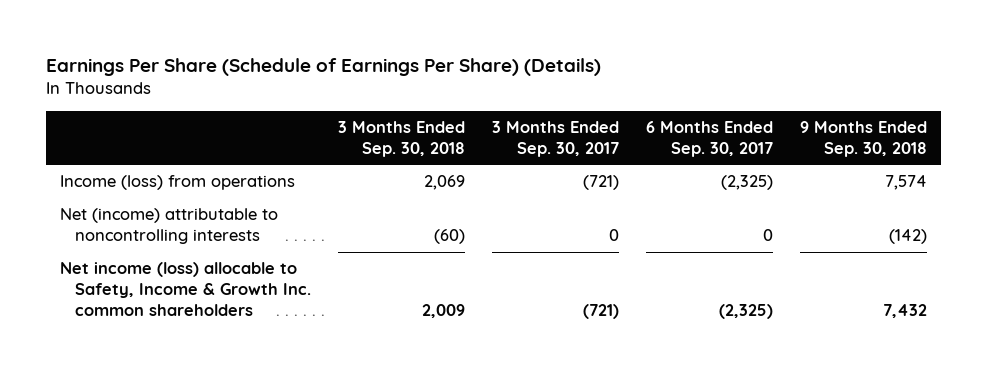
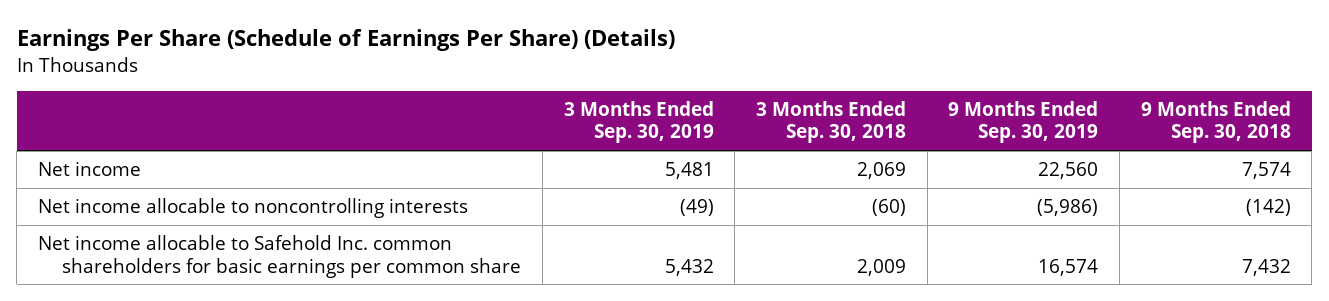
[492,121,620,157] 3 Months Ended Sep. 30, 2017 -> none
[646,121,774,157] 6 Months Ended Sep. 30, 2017 -> none
none -> [563,101,714,144] 3 Months Ended Sep. 30, 2019
none -> [948,101,1099,144] 9 Months Ended Sep. 30, 2019
[59,175,295,191] Income (loss) from operations -> [37,161,141,177] Net income
[59,208,278,245] Net (income) attributable to noncontrolling interests -> [37,198,468,219] Net income allocable to noncontrolling interests
[59,262,312,316] Net income (loss) allocable to Safety, Income & Growth Inc. common shareholders -> [37,235,522,278] Net income allocable to Safehold Inc. common shareholders for basic earnings per common share

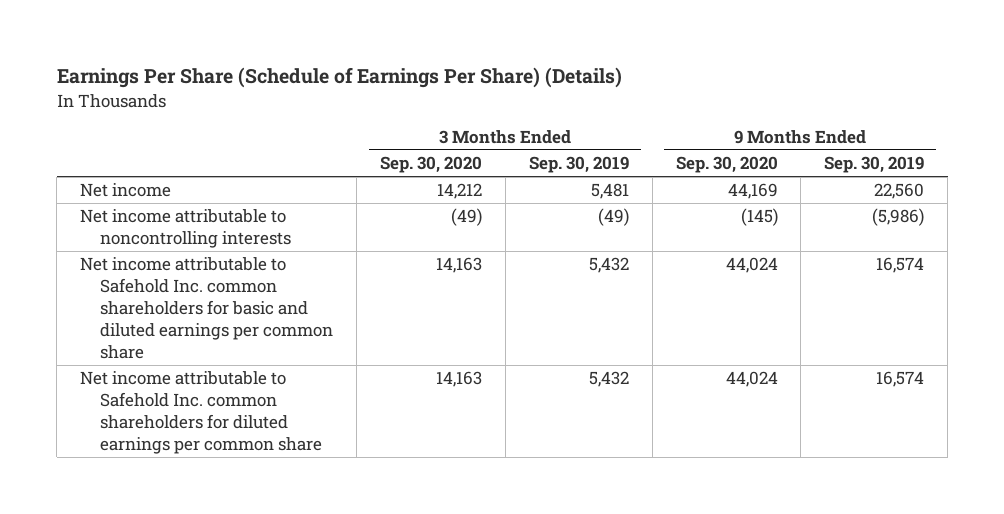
[755,101,906,144] 3 Months Ended Sep. 30, 2018 -> none
[1140,101,1291,144] 9 Months Ended Sep. 30, 2018 -> none
none -> [380,156,483,174] Sep. 30, 2020
none -> [675,156,778,174] Sep. 30, 2020
[37,198,468,219] Net income allocable to noncontrolling interests -> [80,209,292,249] Net income attributable to noncontrolling interests
[37,235,522,278] Net income allocable to Safehold Inc. common shareholders for basic earnings per common share -> [80,257,334,360] Net income attributable to Safehold Inc. common shareholders for basic and diluted earnings per common share
none -> [80,371,323,455] Net income attributable to Safehold Inc. common shareholders for diluted earnings per common share

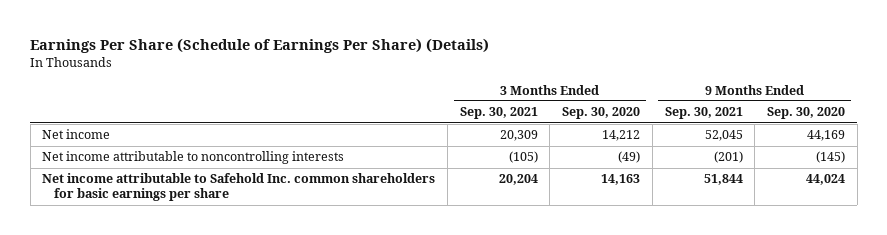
[528,156,629,174] Sep. 30, 2019 -> none
[824,156,925,174] Sep. 30, 2019 -> none
none -> [459,107,538,120] Sep. 30, 2021
none -> [664,107,743,120] Sep. 30, 2021
[80,371,323,455] Net income attributable to Safehold Inc. common shareholders for diluted earnings per common share -> none
[80,257,334,360] Net income attributable to Safehold Inc. common shareholders for basic and diluted earnings per common share -> [42,173,436,202] Net income attributable to Safehold Inc. common shareholders for basic earnings per share

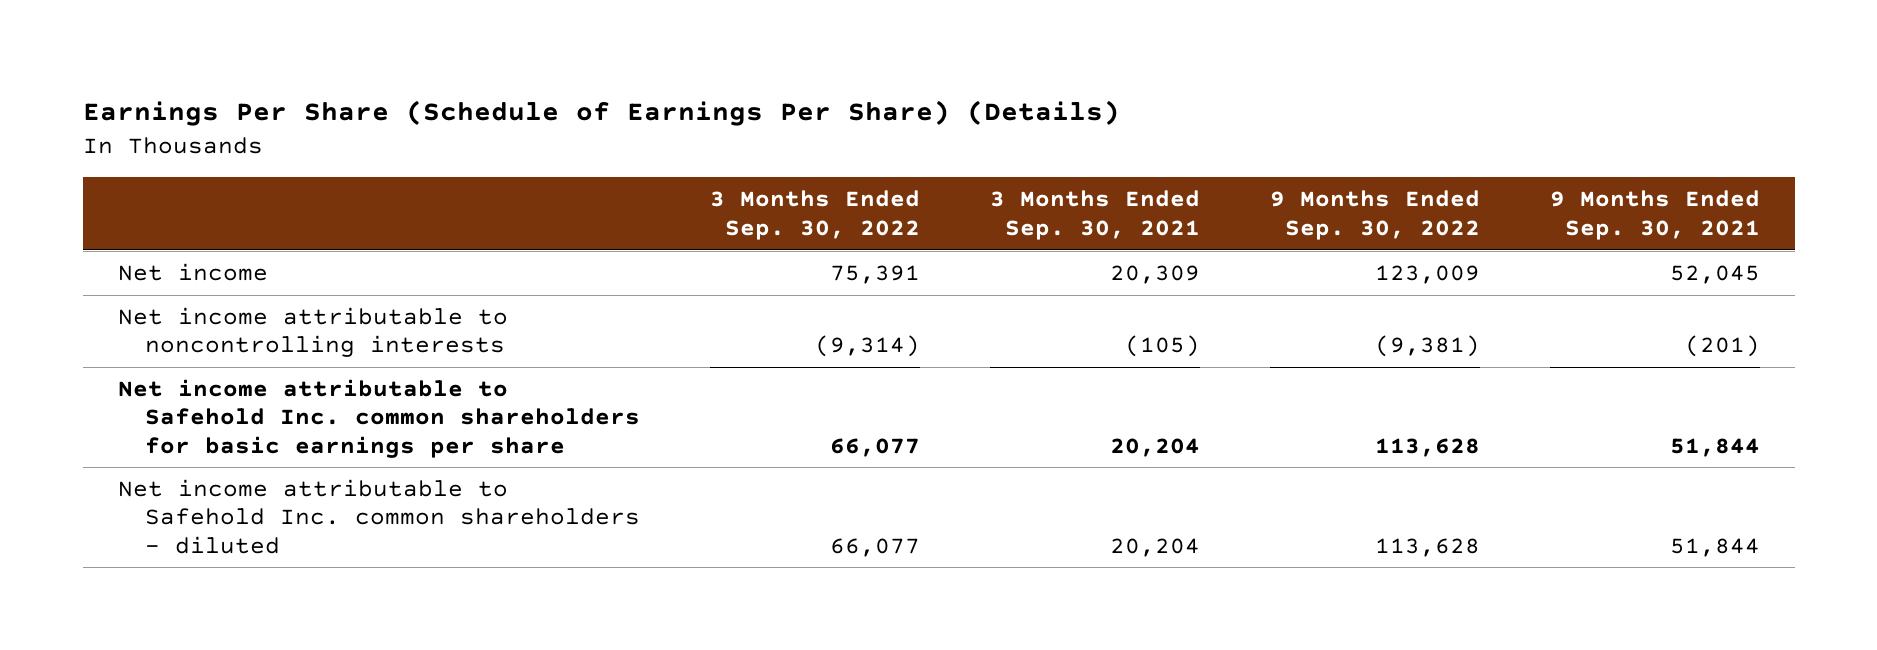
[562,107,641,120] Sep. 30, 2020 -> none
[767,107,846,120] Sep. 30, 2020 -> none
none -> [710,190,921,240] 3 Months Ended Sep. 30, 2022
none -> [1269,190,1480,240] 9 Months Ended Sep. 30, 2022
none -> [117,479,641,554] Net income attributable to Safehold Inc. common shareholders - diluted

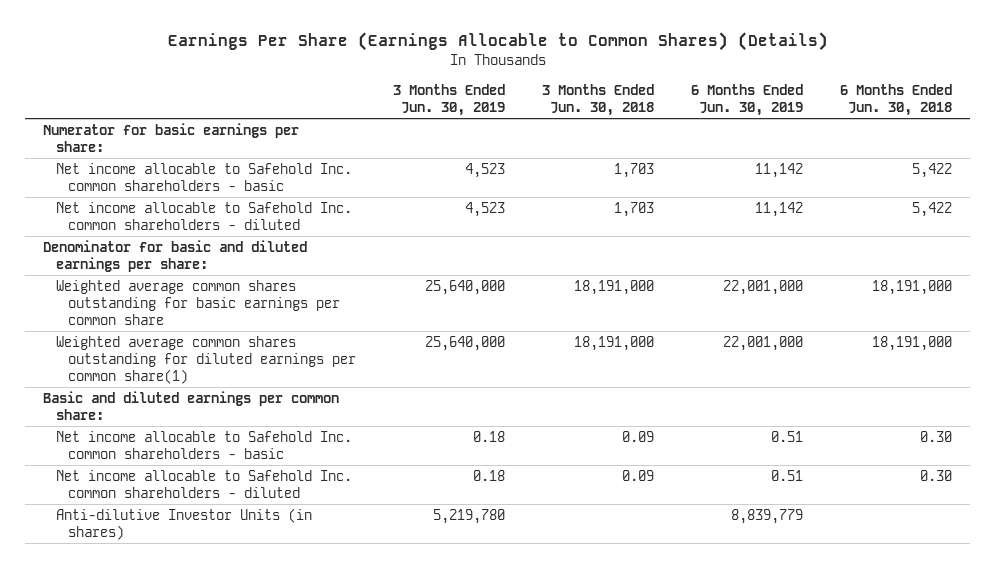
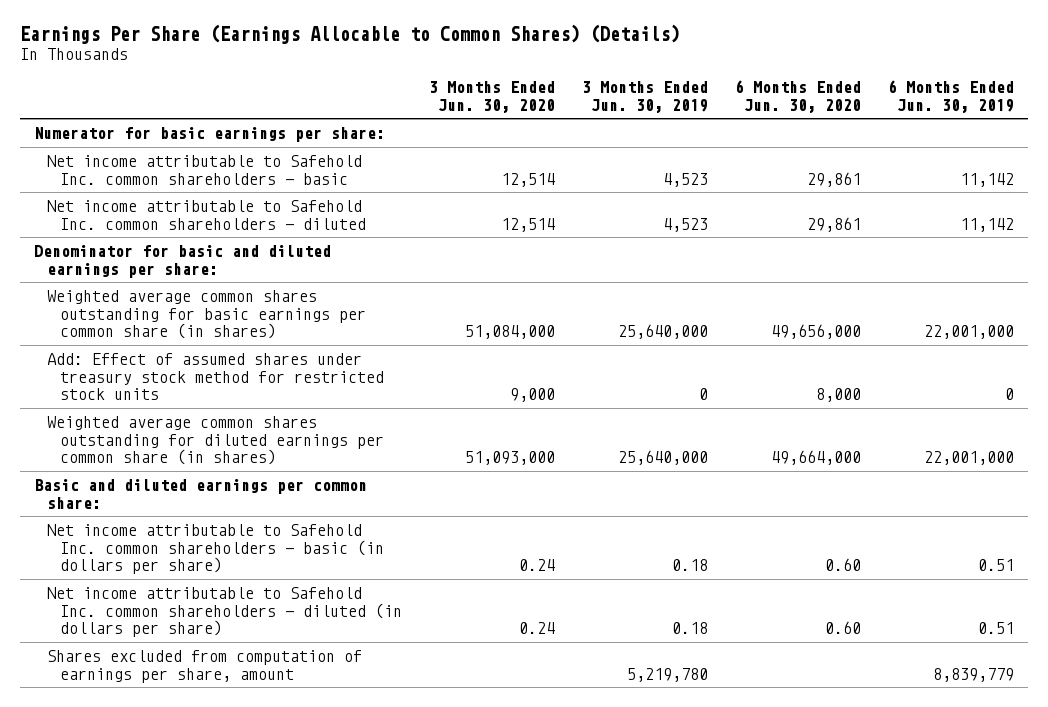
[541,83,654,116] 3 Months Ended Jun. 30, 2018 -> none
[839,83,952,116] 6 Months Ended Jun. 30, 2018 -> none
none -> [429,81,556,113] 3 Months Ended Jun. 30, 2020
none -> [735,80,862,113] 6 Months Ended Jun. 30, 2020
[55,163,352,191] Net income allocable to Safehold Inc. common shareholders - basic -> [46,155,362,185] Net income attributable to Safehold Inc. common shareholders - basic
[55,202,352,230] Net income allocable to Safehold Inc. common shareholders - diluted -> [46,200,367,230] Net income attributable to Safehold Inc. common shareholders - diluted
[55,280,341,325] Weighted average common shares outstanding for basic earnings per common share -> [46,290,367,340] Weighted average common shares outstanding for basic earnings per common share (in shares)
none -> [46,353,385,401] Add: Effect of assumed shares under treasury stock method for restricted stock units
[55,336,357,384] Weighted average common shares outstanding for diluted earnings per common share(1) -> [46,416,385,466] Weighted average common shares outstanding for diluted earnings per common share (in shares)
[55,431,352,459] Net income allocable to Safehold Inc. common shareholders - basic -> [46,524,385,575] Net income attributable to Safehold Inc. common shareholders - basic (in dollars per share)
[55,470,352,498] Net income allocable to Safehold Inc. common shareholders - diluted -> [46,587,403,638] Net income attributable to Safehold Inc. common shareholders - diluted (in dollars per share)
[55,508,312,540] Anti-dilutive Investor Units (in shares) -> [46,650,362,683] Shares excluded from computation of earnings per share, amount

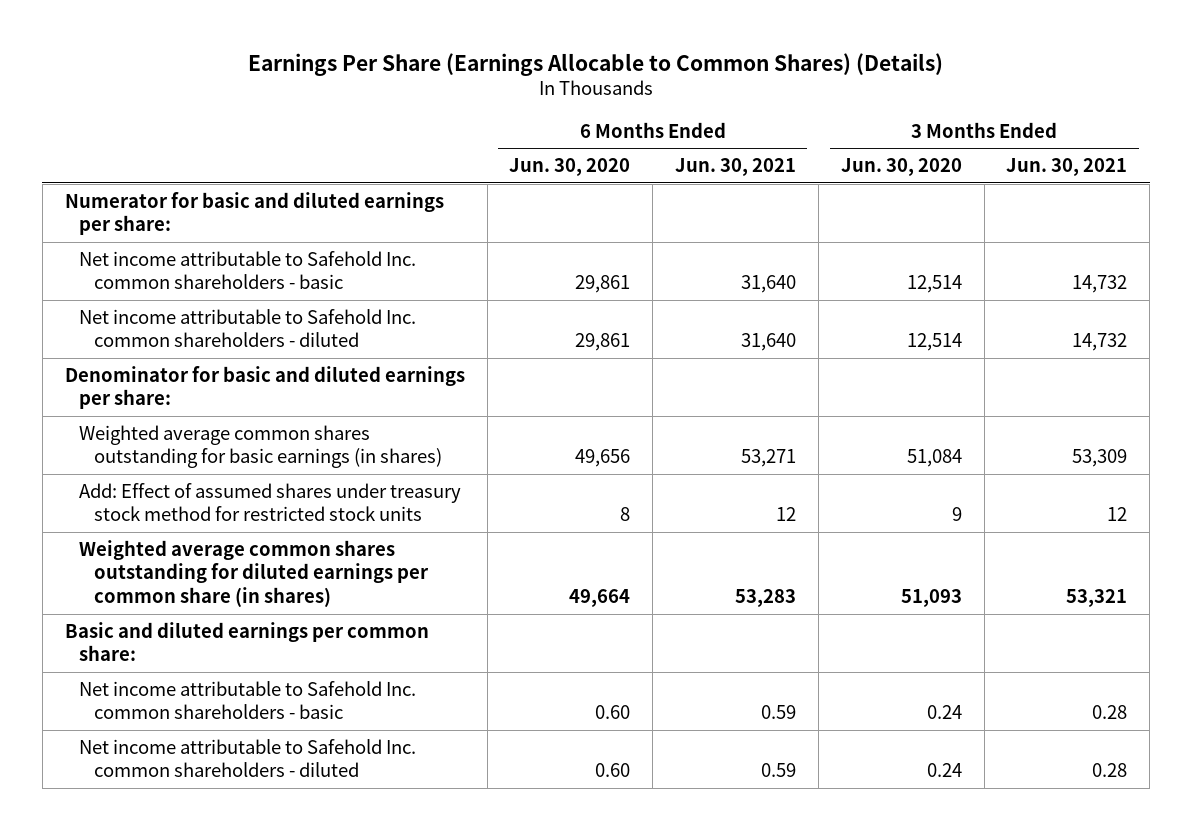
[582,81,709,113] 3 Months Ended Jun. 30, 2019 -> none
[888,80,1015,113] 6 Months Ended Jun. 30, 2019 -> none
none -> [675,158,797,177] Jun. 30, 2021
none -> [1006,158,1128,177] Jun. 30, 2021
[33,127,385,143] Numerator for basic earnings per share: -> [64,191,444,236] Numerator for basic and diluted earnings per share:
[46,290,367,340] Weighted average common shares outstanding for basic earnings per common share (in shares) -> [79,424,443,469] Weighted average common shares outstanding for basic earnings (in shares)
[465,325,556,340] 51,084,000 -> [906,449,962,468] 51,084
[771,324,862,340] 49,656,000 -> [575,449,631,468] 49,656
[510,388,556,403] 9,000 -> [951,507,962,522] 9
[816,388,862,403] 8,000 -> [620,507,631,522] 8
[465,451,556,466] 51,093,000 -> [900,589,962,608] 51,093
[771,450,862,466] 49,664,000 -> [569,589,631,608] 49,664
[46,650,362,683] Shares excluded from computation of earnings per share, amount -> none
[46,524,385,575] Net income attributable to Safehold Inc. common shareholders - basic (in dollars per share) -> [79,680,417,720] Net income attributable to Safehold Inc. common shareholders - basic
[46,587,403,638] Net income attributable to Safehold Inc. common shareholders - diluted (in dollars per share) -> [79,738,417,778] Net income attributable to Safehold Inc. common shareholders - diluted

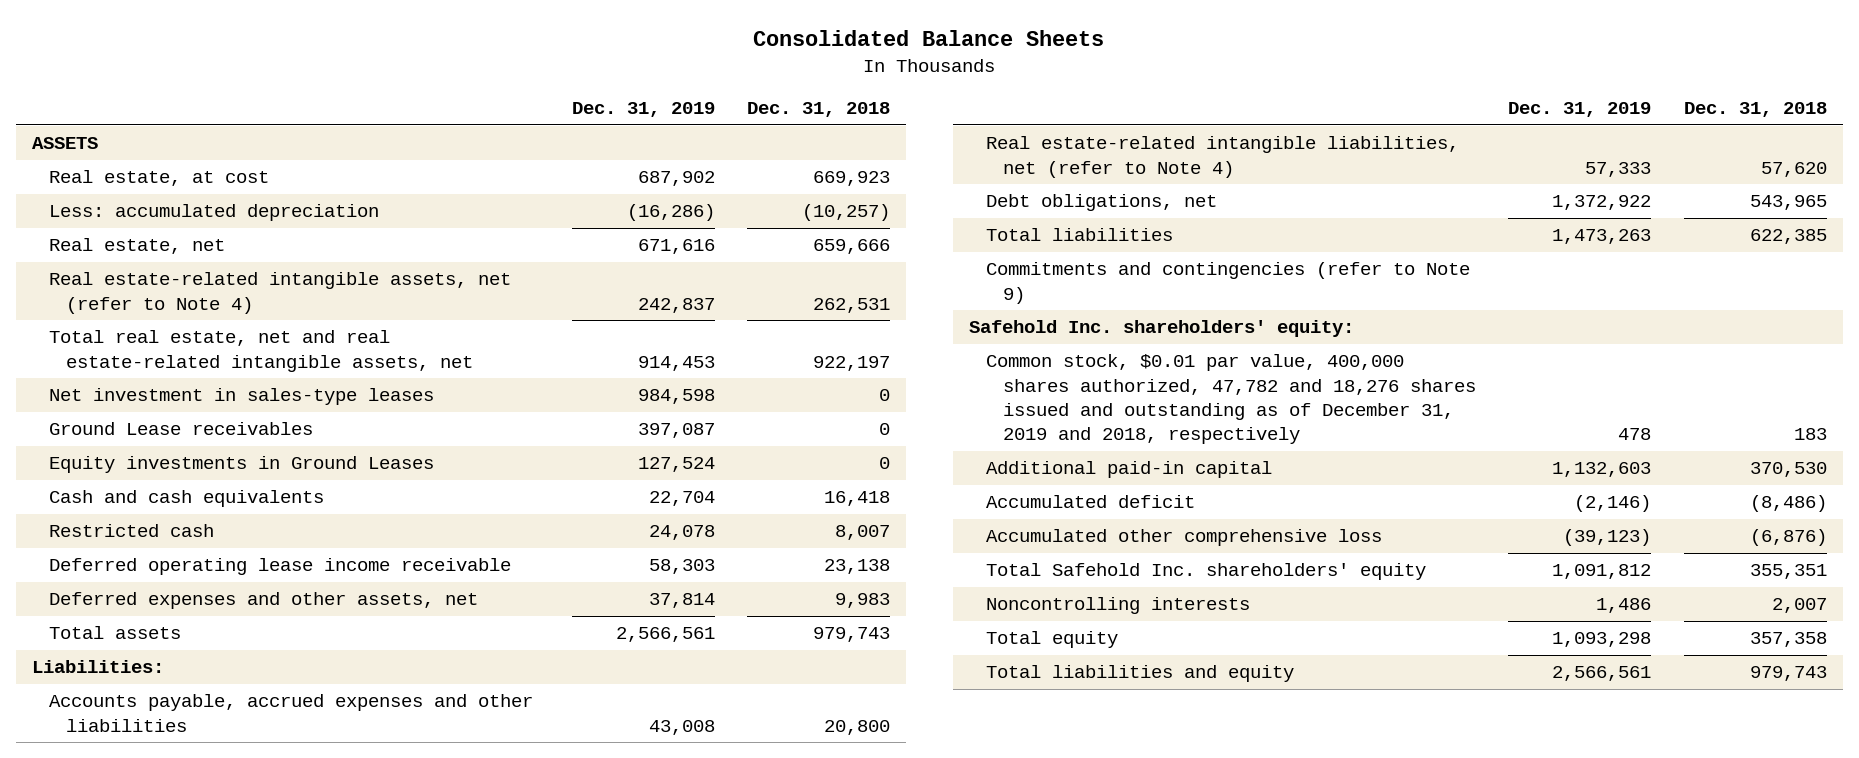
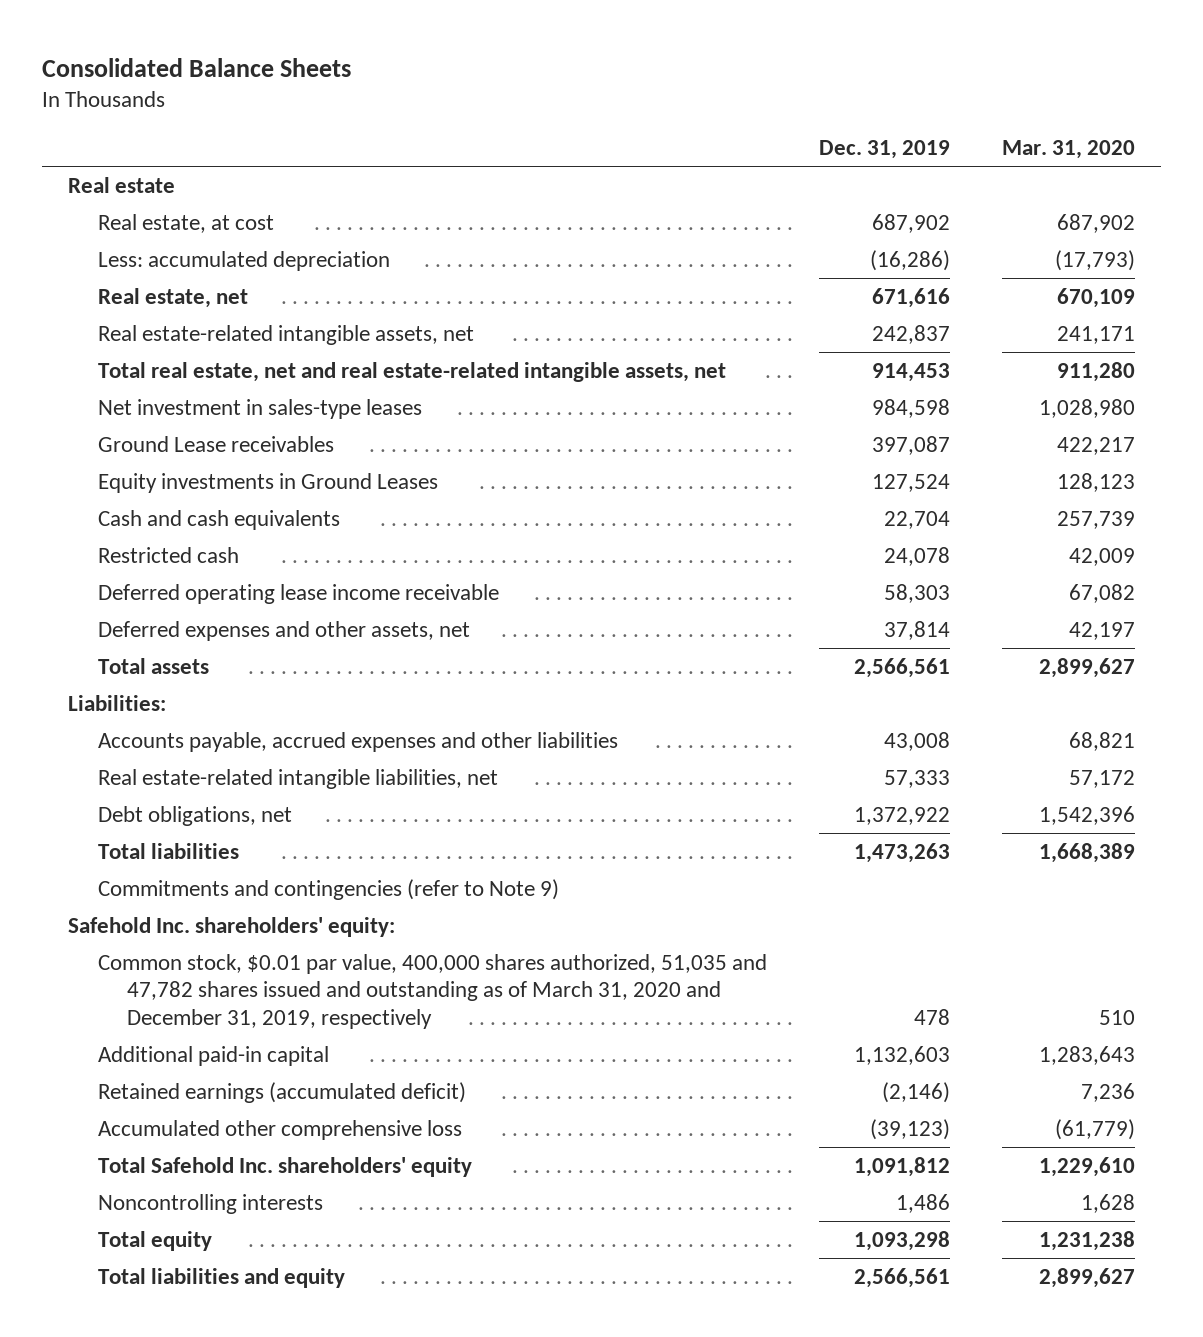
[746,102,890,118] Dec. 31, 2018 -> none
none -> [1001,139,1135,159] Mar. 31, 2020
[32,137,99,150] ASSETS -> none
none -> [67,176,175,193] Real estate
[49,272,512,314] Real estate-related intangible assets, net (refer to Note 4) -> [97,324,474,345] Real estate-related intangible assets, net
[986,136,1460,178] Real estate-related intangible liabilities, net (refer to Note 4) -> [97,768,498,789] Real estate-related intangible liabilities, net
[986,354,1477,444] Common stock, $0.01 par value, 400,000 shares authorized, 47,782 and 18,276 shares issued and outstanding as of December 31, 2019 and 2018, respectively -> [97,953,767,1029] Common stock, $0.01 par value, 400,000 shares authorized, 51,035 and 47,782 shares issued and outstanding as of March 31, 2020 and December 31, 2019, respectively
[986,495,1196,509] Accumulated deficit -> [97,1081,466,1103] Retained earnings (accumulated deficit)

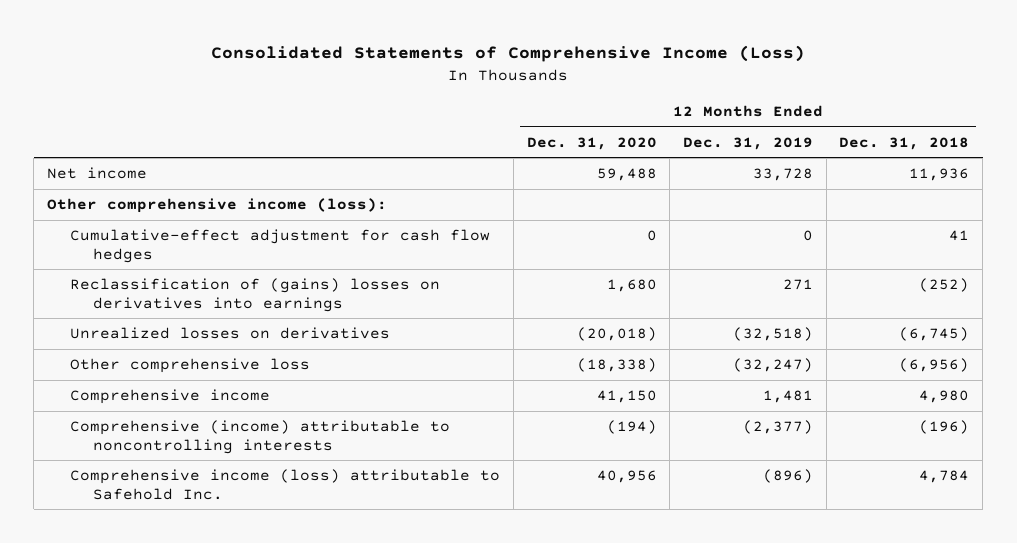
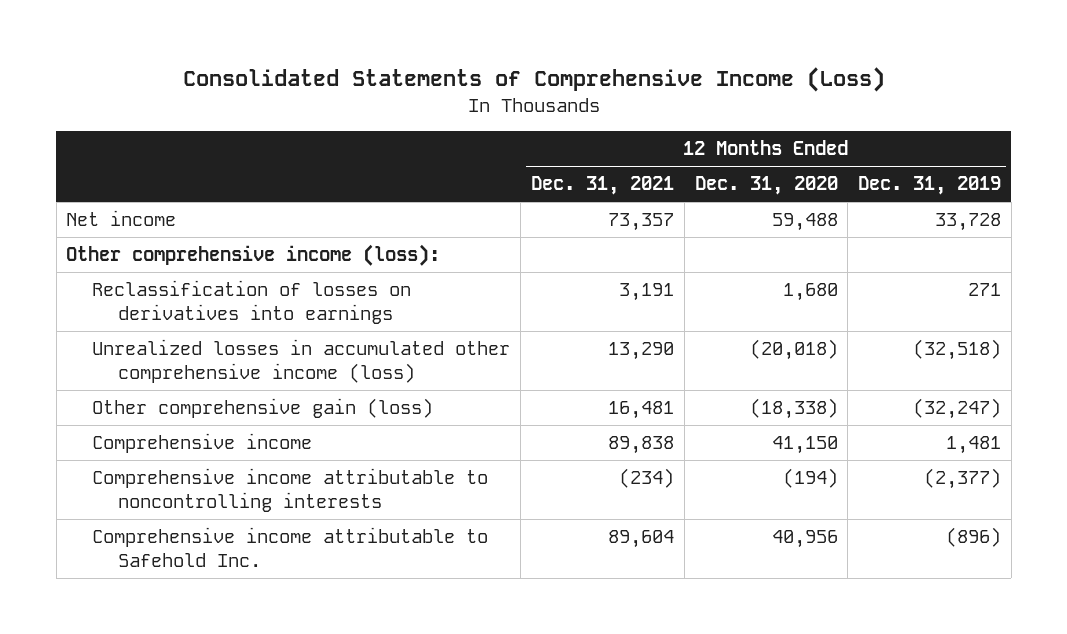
[839,136,970,150] Dec. 31, 2018 -> none
none -> [530,176,674,196] Dec. 31, 2021
[70,229,491,263] Cumulative-effect adjustment for cash flow hedges -> none
[70,278,441,312] Reclassification of (gains) losses on derivatives into earnings -> [92,280,412,325] Reclassification of losses on derivatives into earnings
[70,327,391,340] Unrealized losses on derivatives -> [92,339,511,384] Unrealized losses in accumulated other comprehensive income (loss)
[70,358,311,374] Other comprehensive loss -> [92,398,434,419] Other comprehensive gain (loss)
[70,420,451,454] Comprehensive (income) attributable to noncontrolling interests -> [92,468,489,513] Comprehensive income attributable to noncontrolling interests
[70,469,501,500] Comprehensive income (loss) attributable to Safehold Inc. -> [92,527,489,568] Comprehensive income attributable to Safehold Inc.

